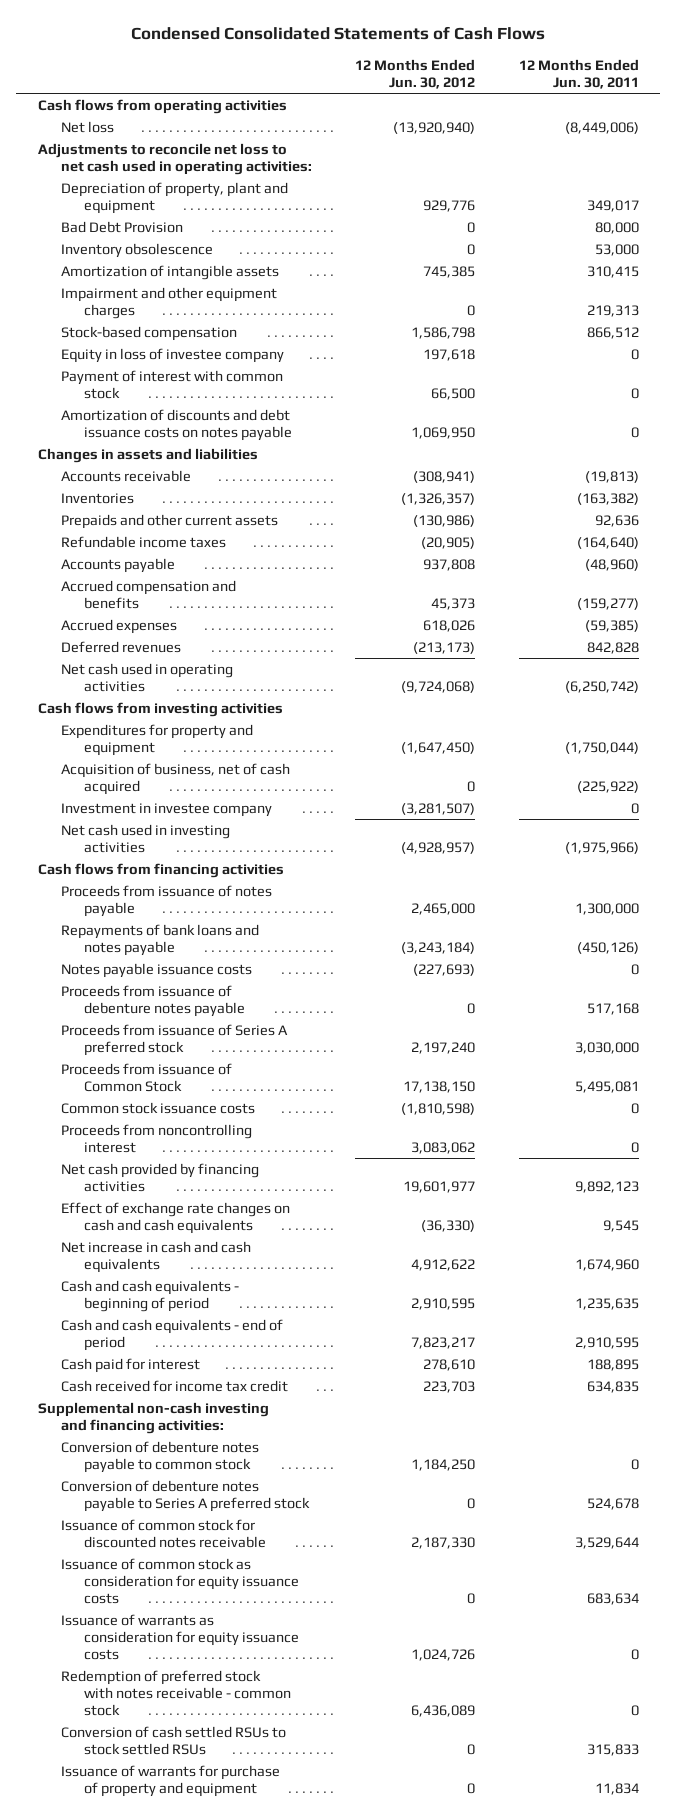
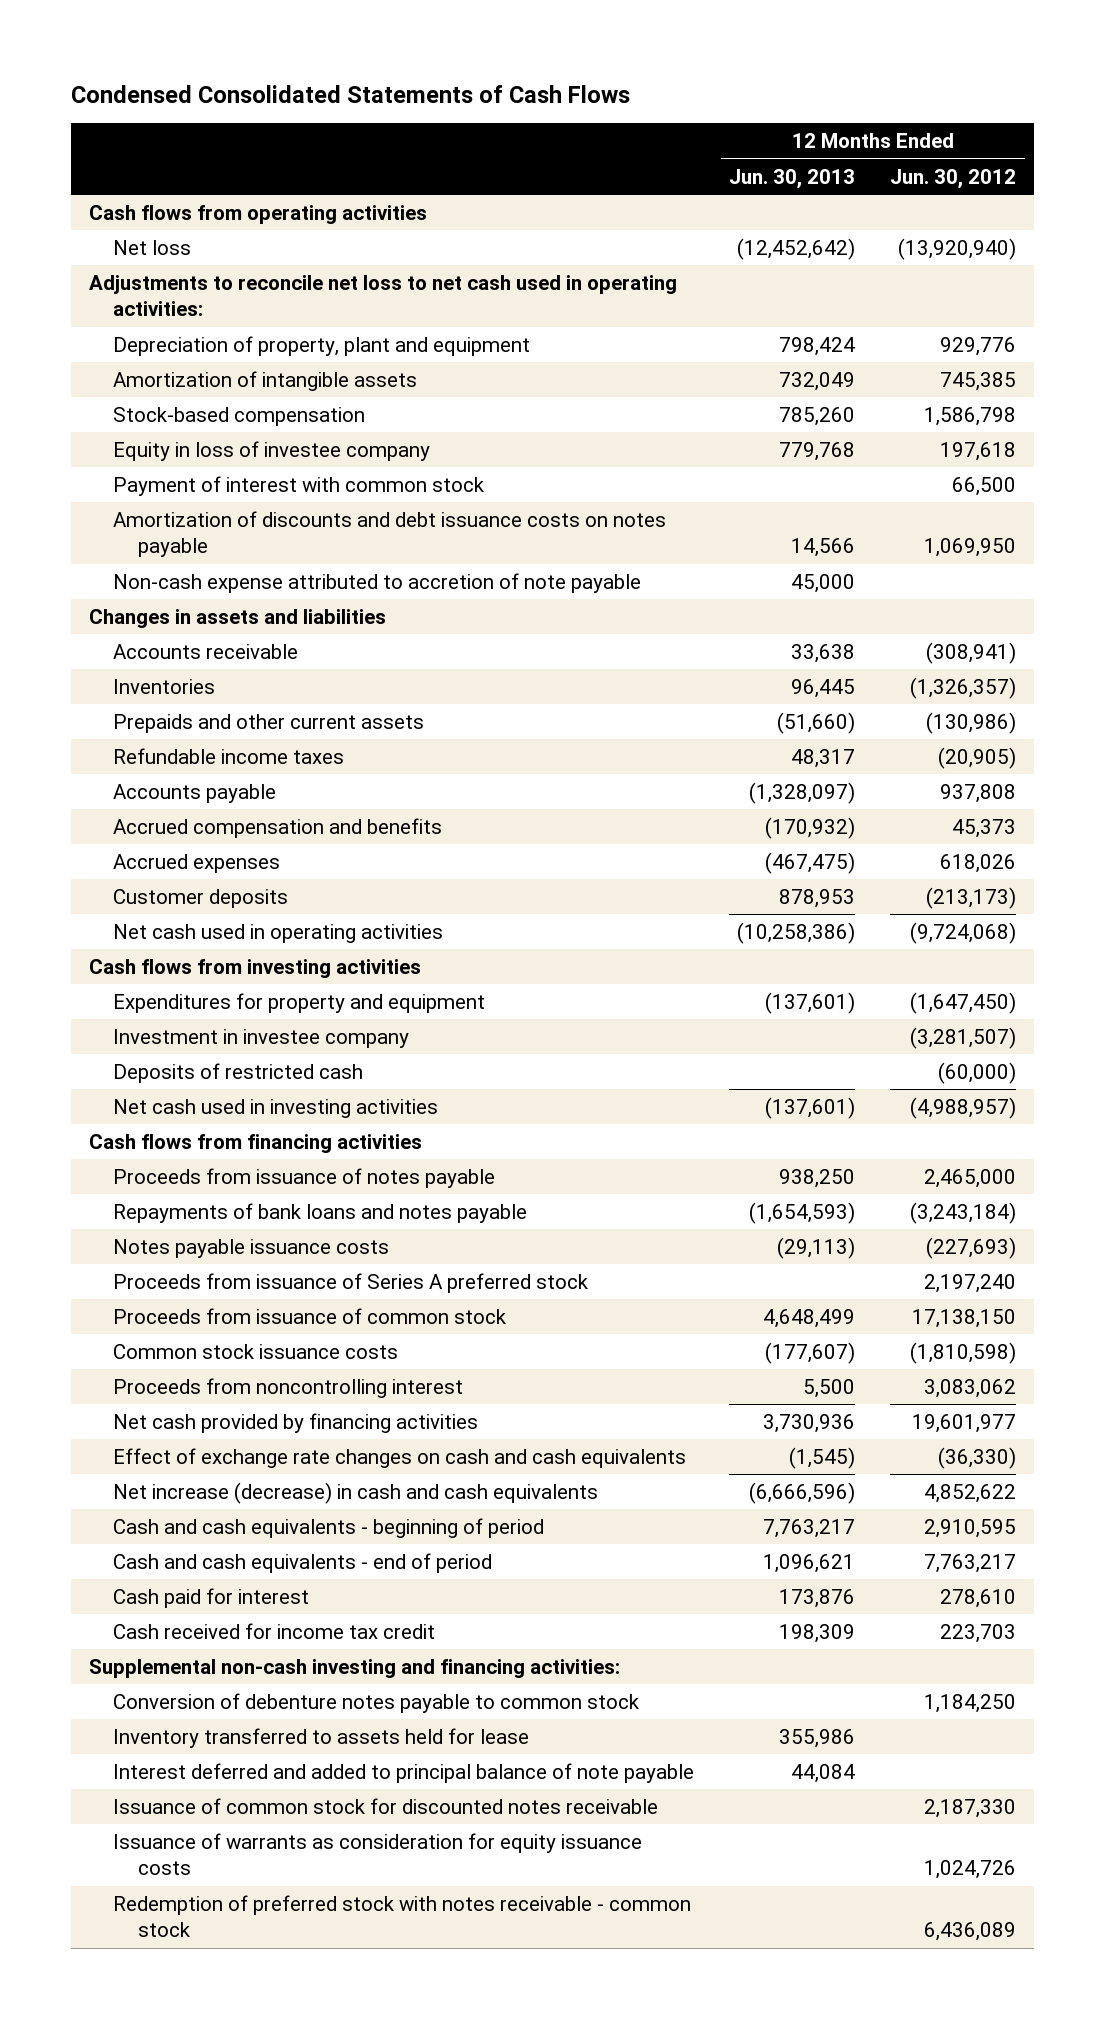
[518,58,639,89] 12 Months Ended Jun. 30, 2011 -> none
none -> [729,168,856,189] Jun. 30, 2013
[61,220,184,233] Bad Debt Provision -> none
[61,242,214,258] Inventory obsolescence -> none
[61,286,278,319] Impairment and other equipment charges -> none
none -> [113,572,642,593] Non-cash expense attributed to accretion of note payable
[61,640,182,653] Deferred revenues -> [113,888,289,908] Customer deposits
[61,762,291,795] Acquisition of business, net of cash acquired -> none
none -> [113,1062,364,1083] Deposits of restricted cash
[401,841,476,854] (4,928,957) -> [910,1096,1017,1119] (4,988,957)
[61,984,245,1017] Proceeds from issuance of debenture notes payable -> none
[61,1062,233,1092] Proceeds from issuance of Common Stock -> [113,1307,507,1324] Proceeds from issuance of common stock
[61,1240,252,1273] Net increase in cash and cash equivalents -> [113,1481,599,1504] Net increase (decrease) in cash and cash equivalents
[411,1258,476,1271] 4,912,622 -> [924,1483,1017,1503] 4,852,622
[411,1336,476,1349] 7,823,217 -> [924,1553,1017,1573] 7,763,217
[61,1479,310,1512] Conversion of debenture notes payable to Series A preferred stock -> none
none -> [113,1727,530,1748] Inventory transferred to assets held for lease
none -> [113,1762,695,1783] Interest deferred and added to principal balance of note payable
[61,1557,299,1604] Issuance of common stock as consideration for equity issuance costs -> none
[61,1725,287,1755] Conversion of cash settled RSUs to stock settled RSUs -> none
[61,1764,281,1797] Issuance of warrants for purchase of property and equipment -> none

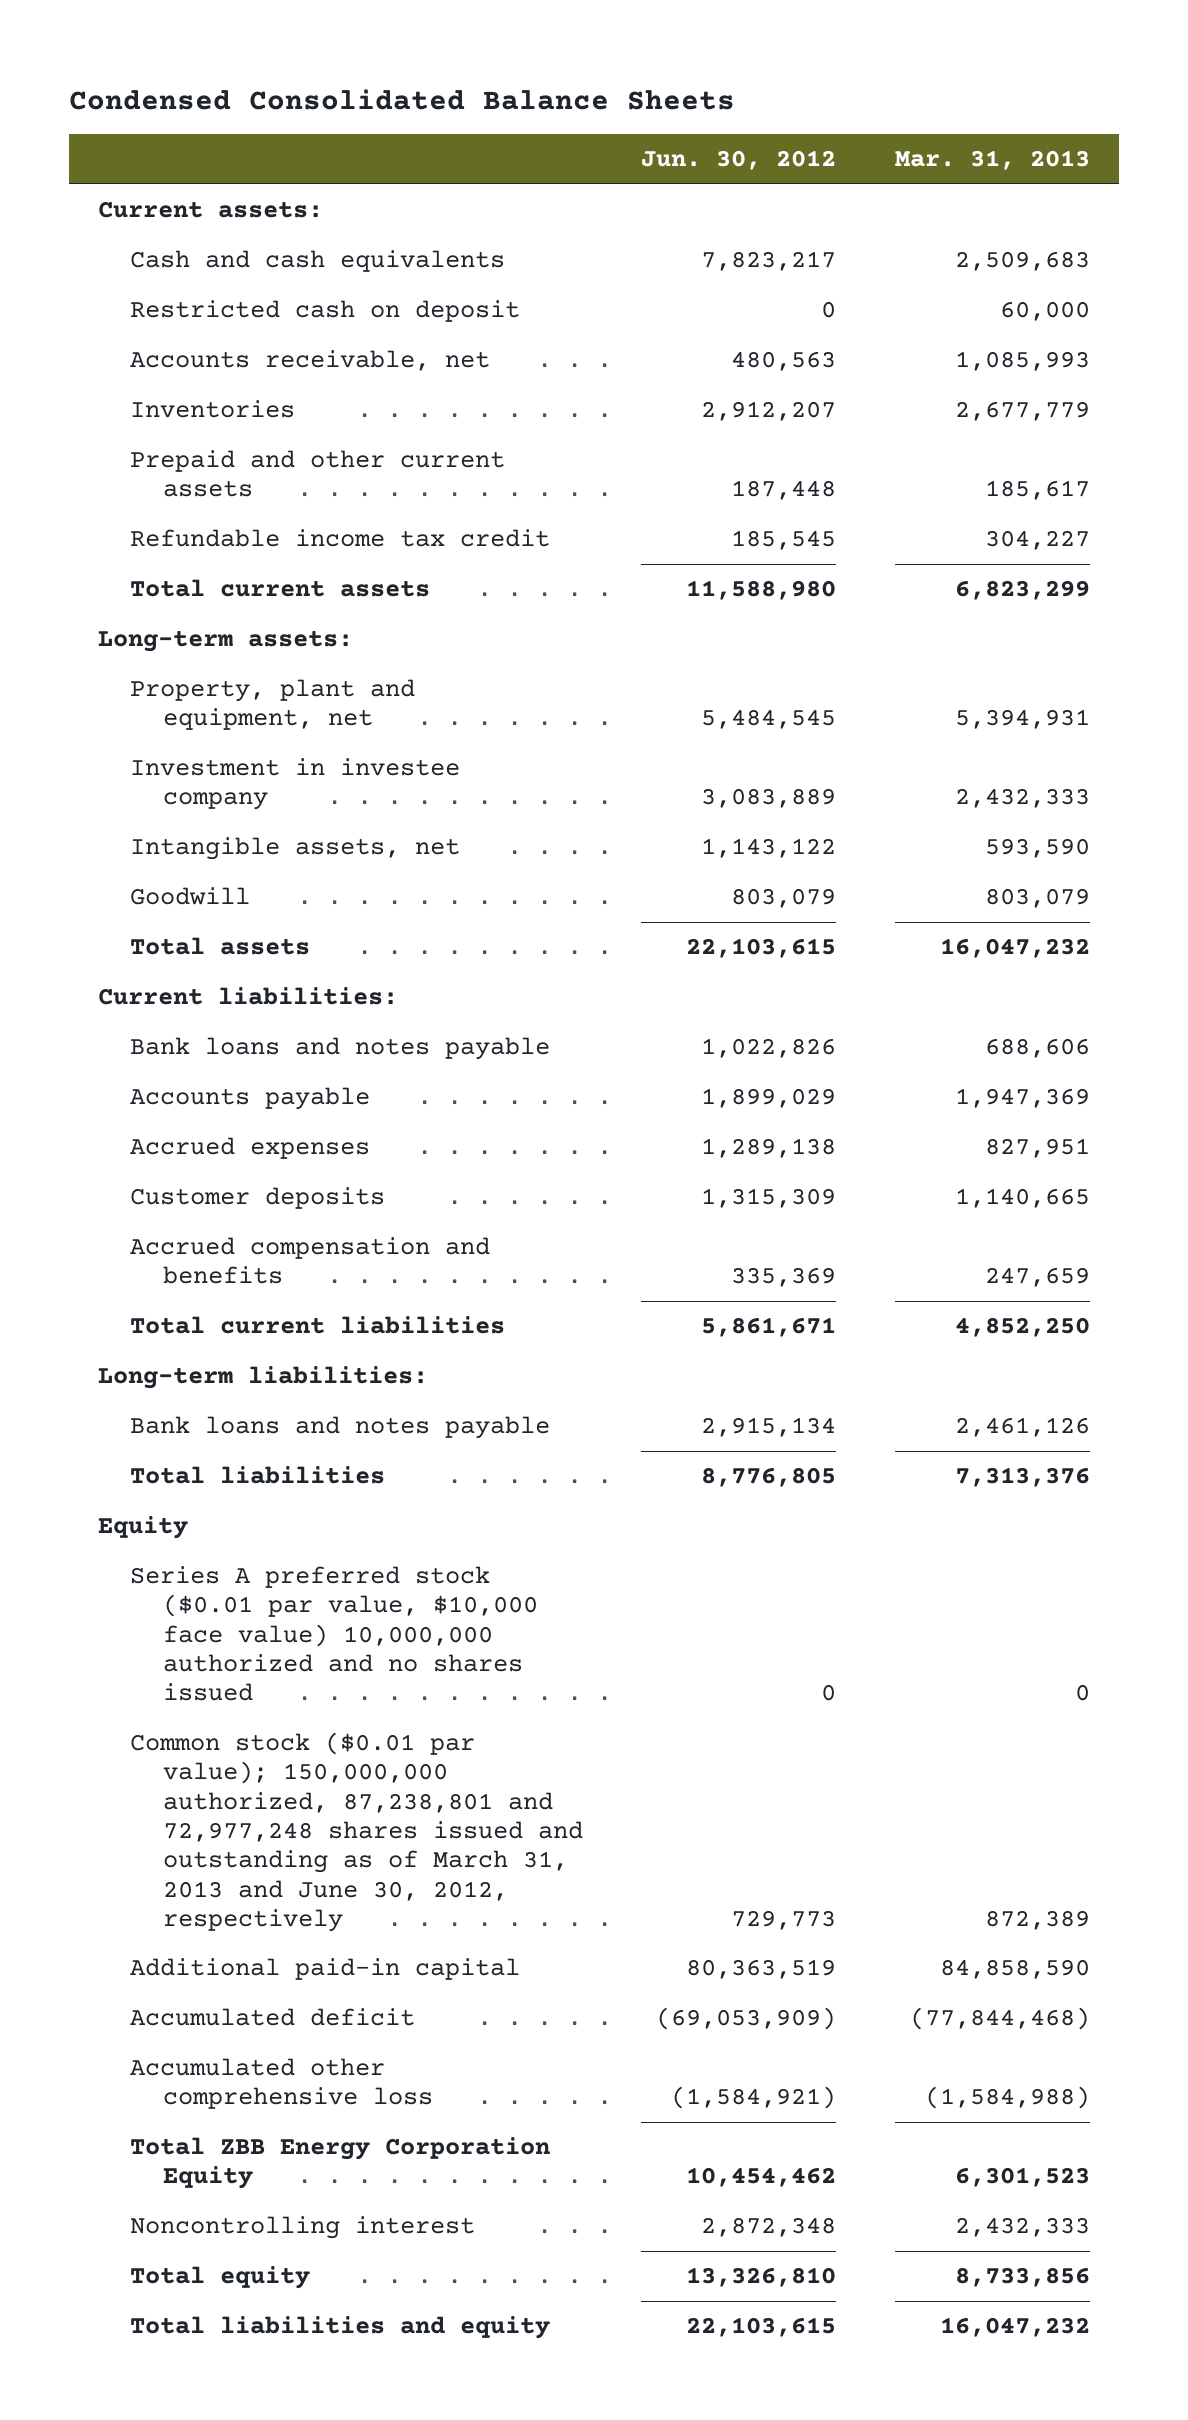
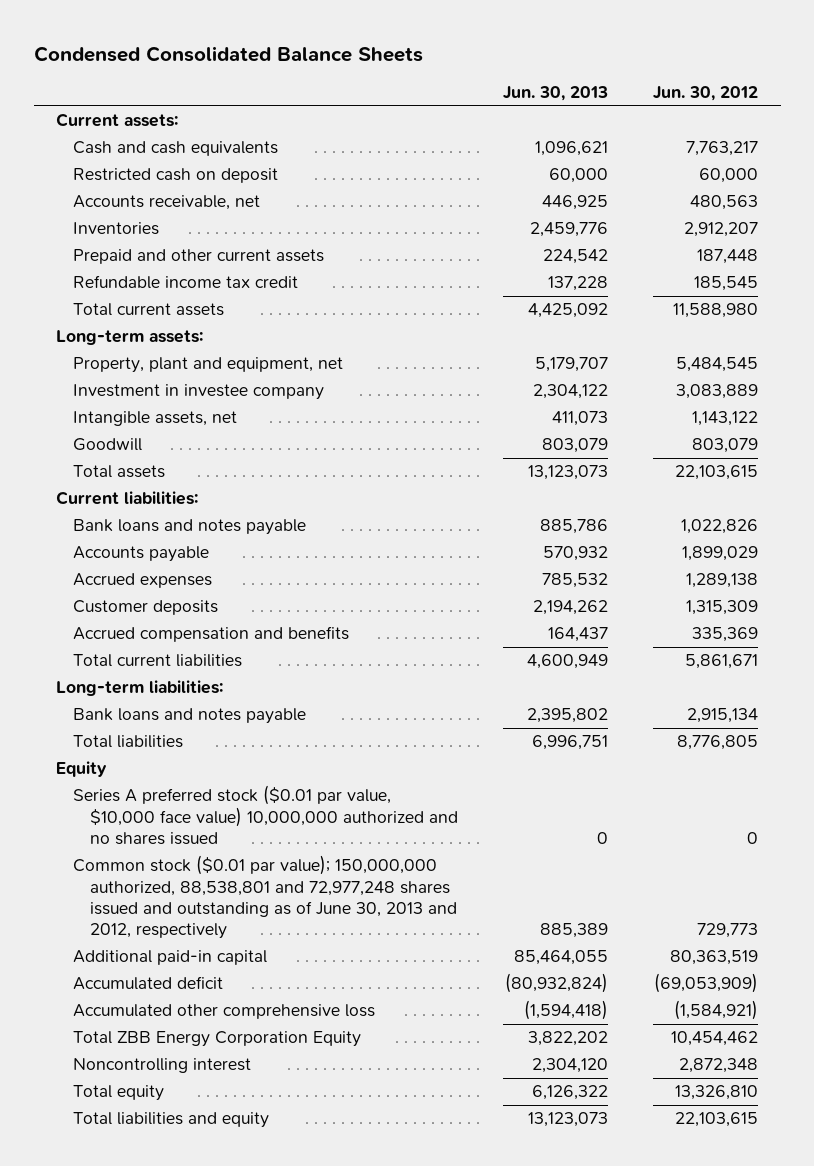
[894,150,1090,171] Mar. 31, 2013 -> none
none -> [503,86,609,102] Jun. 30, 2013
[701,251,837,272] 7,823,217 -> [686,141,759,157] 7,763,217
[821,301,837,319] 0 -> [699,168,759,184] 60,000
[130,1732,583,1933] Common stock ($0.01 par value); 150,000,000 authorized, 87,238,801 and 72,977,248 shares issued and outstanding as of March 31, 2013 and June 30, 2012, respectively -> [73,855,457,940] Common stock ($0.01 par value); 150,000,000 authorized, 88,538,801 and 72,977,248 shares issued and outstanding as of June 30, 2013 and 2012, respectively

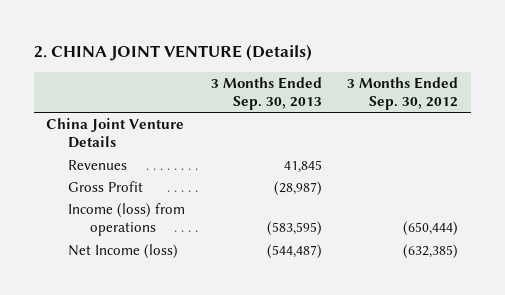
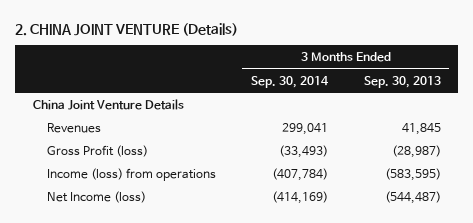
[347,76,459,111] 3 Months Ended Sep. 30, 2012 -> none
none -> [251,75,330,88] Sep. 30, 2014
[68,181,144,193] Gross Profit -> [46,145,148,158] Gross Profit (loss)

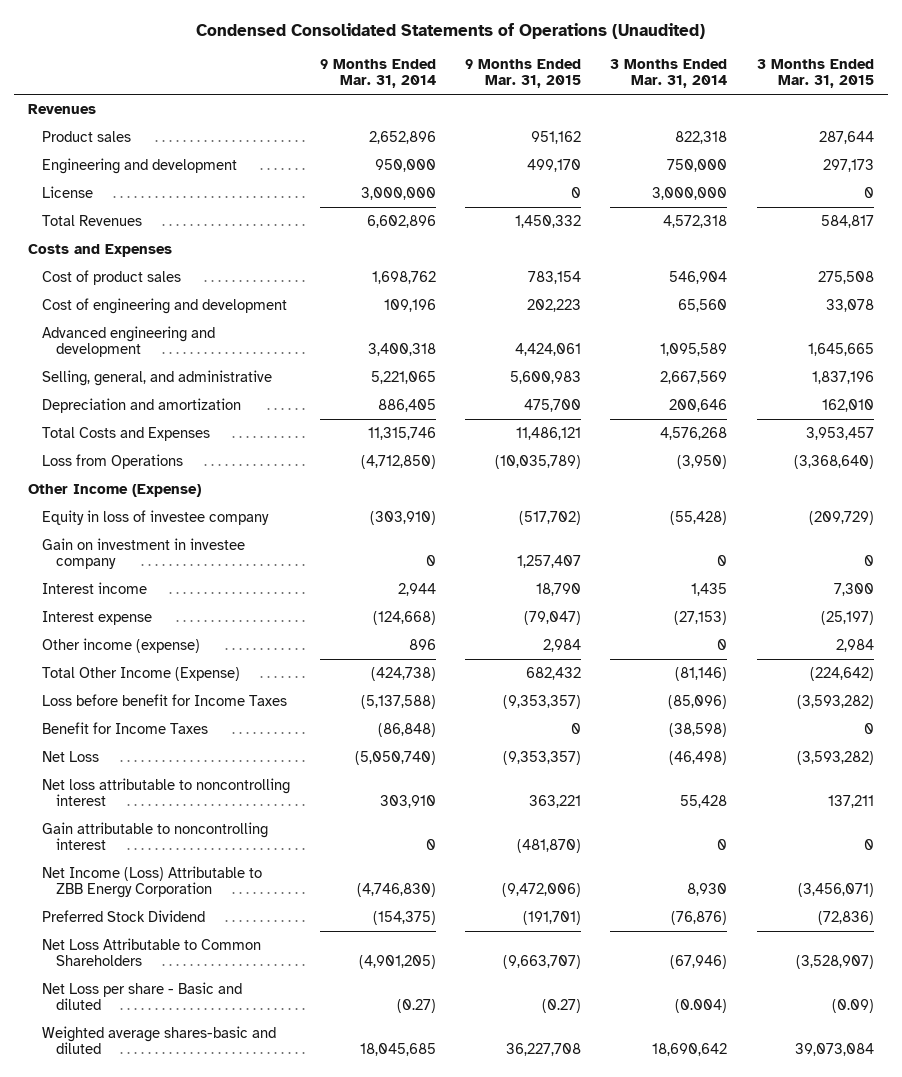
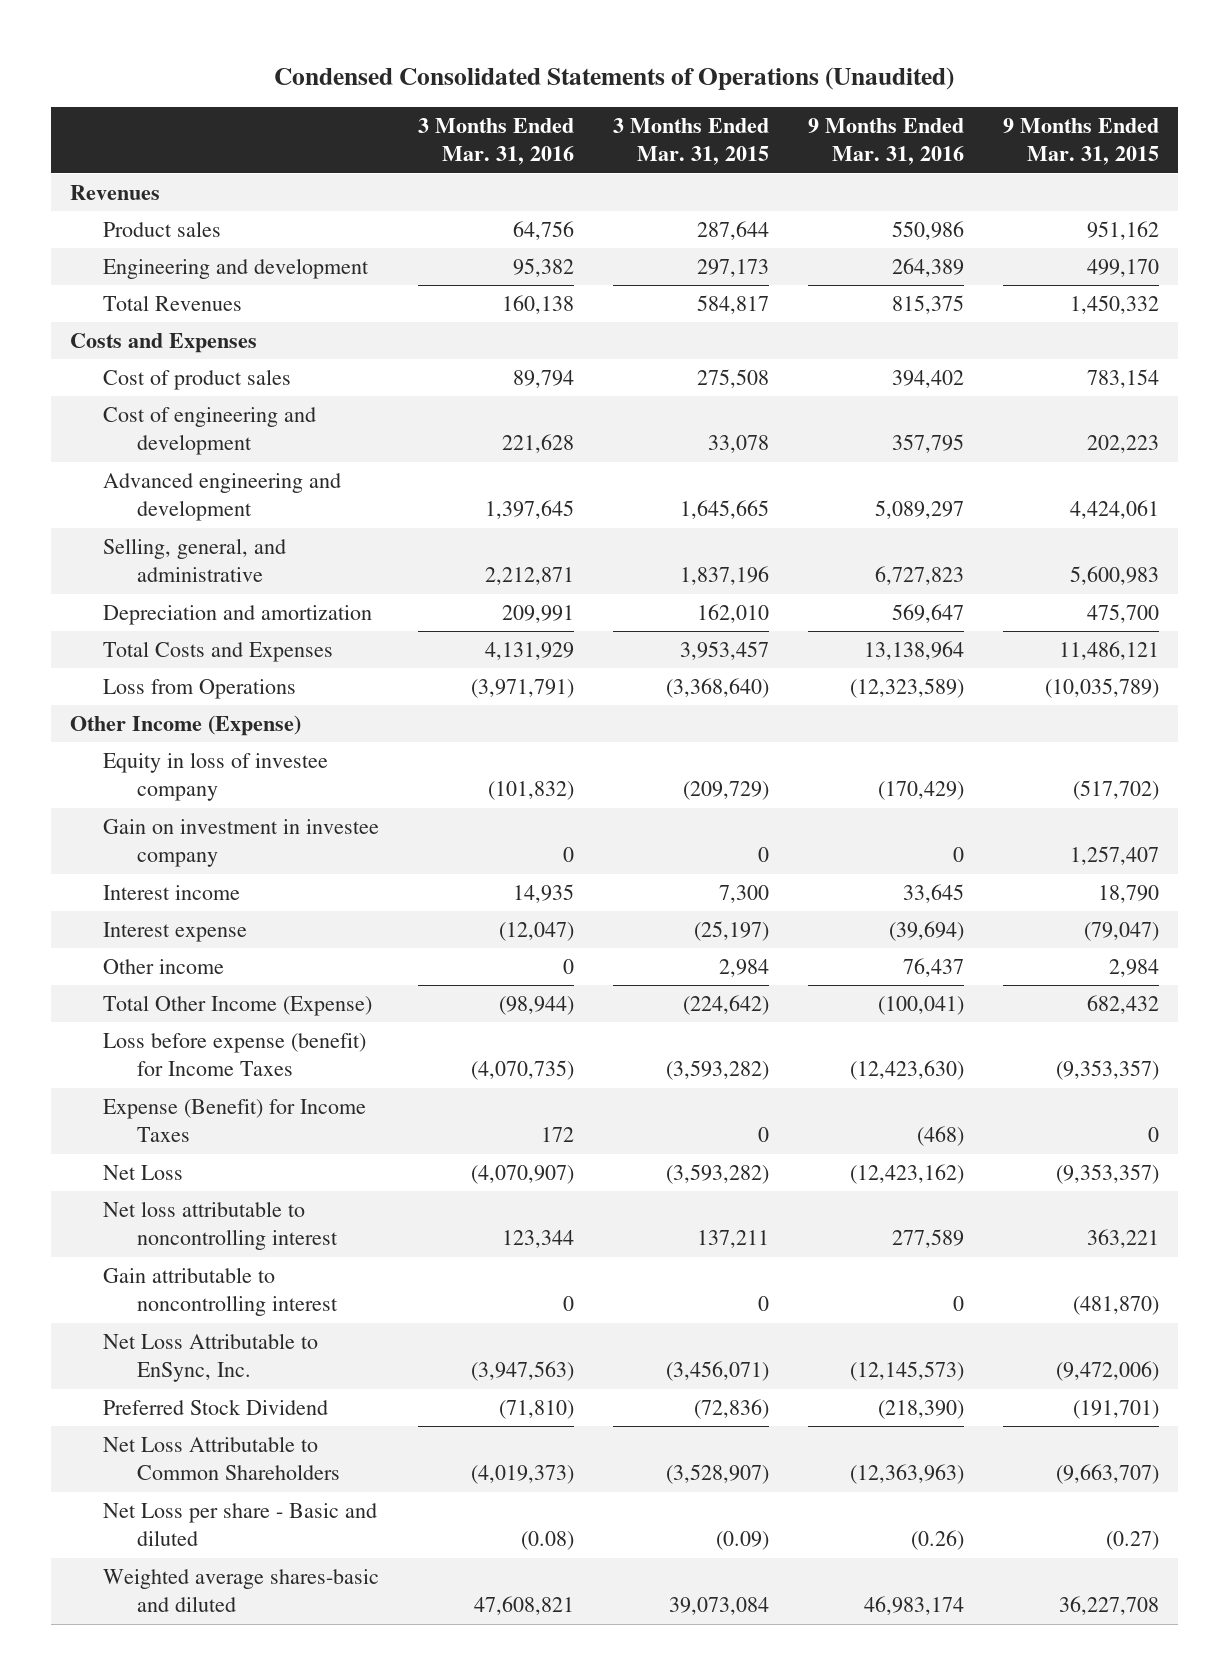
[319,58,436,89] 9 Months Ended Mar. 31, 2014 -> none
[610,58,728,89] 3 Months Ended Mar. 31, 2014 -> none
none -> [418,118,575,166] 3 Months Ended Mar. 31, 2016
none -> [807,118,964,166] 9 Months Ended Mar. 31, 2016
[42,185,94,198] License -> none
[42,637,201,653] Other income (expense) -> [103,958,225,974] Other income
[42,693,288,706] Loss before benefit for Income Taxes -> [103,1032,367,1077] Loss before expense (benefit) for Income Taxes
[42,721,209,734] Benefit for Income Taxes -> [103,1098,367,1143] Expense (Benefit) for Income Taxes
[42,865,263,899] Net Income (Loss) Attributable to ZBB Energy Corporation -> [103,1332,319,1383] Net Loss Attributable to EnSync, Inc.

